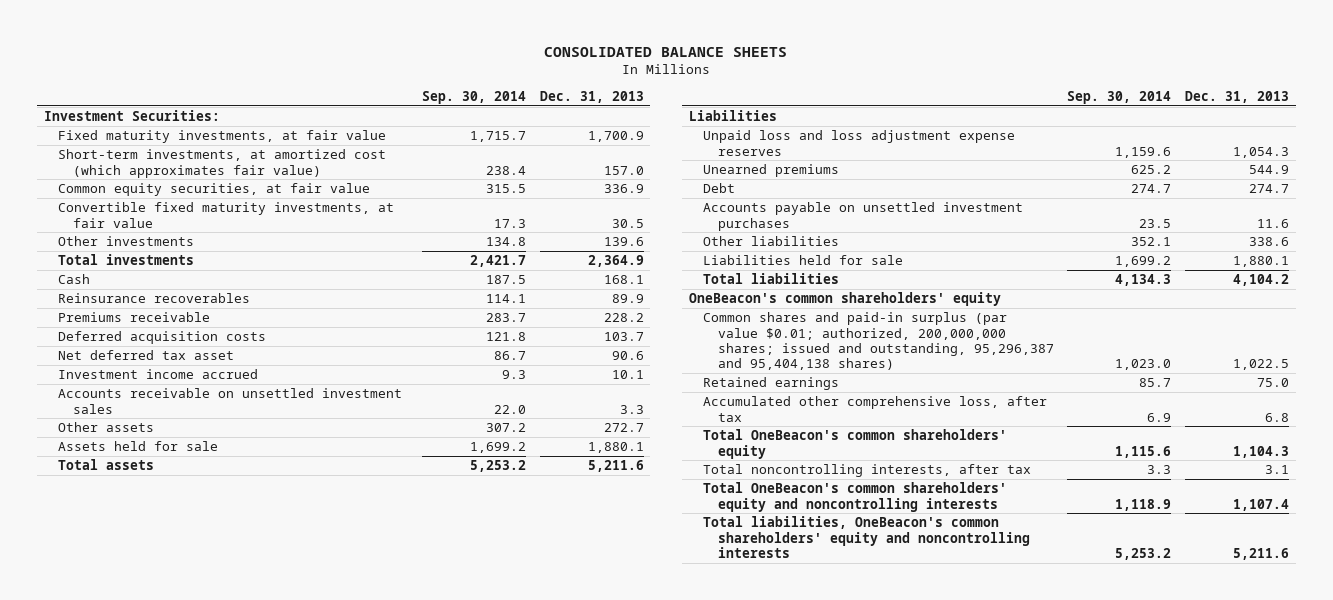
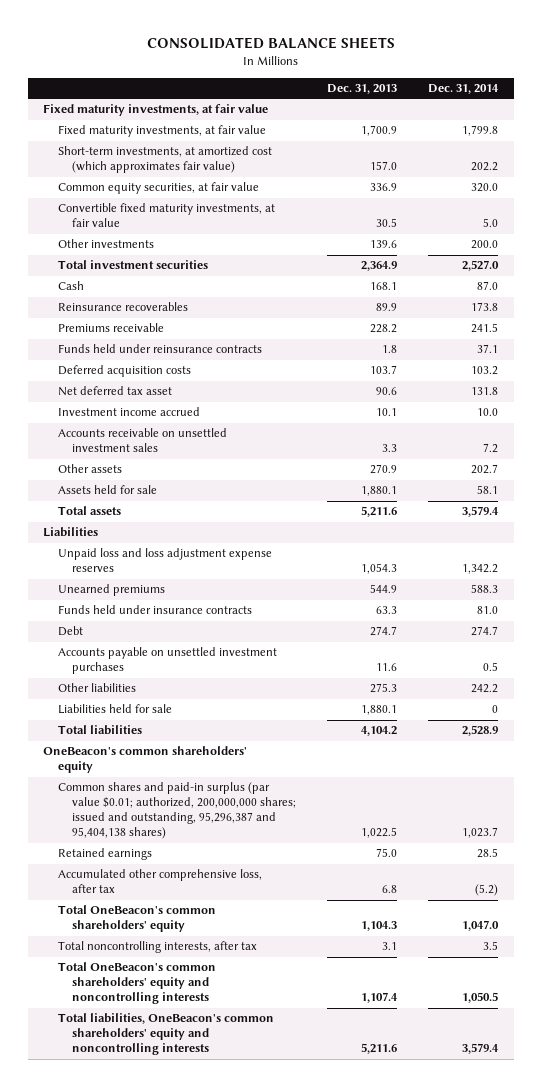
[422,90,527,104] Sep. 30, 2014 -> none
none -> [428,83,500,94] Dec. 31, 2014
[43,110,220,122] Investment Securities: -> [43,104,269,117] Fixed maturity investments, at fair value
[58,254,195,266] Total investments -> [57,260,208,270] Total investment securities
none -> [57,344,262,354] Funds held under reinsurance contracts
[603,423,644,433] 272.7 -> [370,464,398,475] 270.9
none -> [57,605,252,615] Funds held under insurance contracts
[1248,237,1289,247] 338.6 -> [370,683,398,694] 275.3

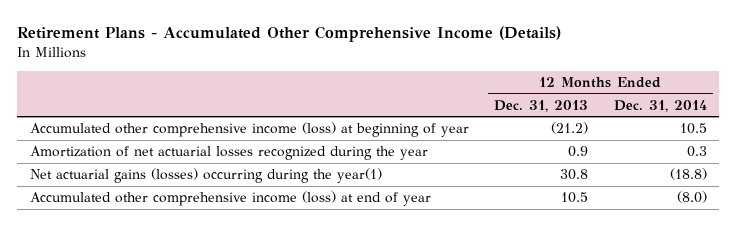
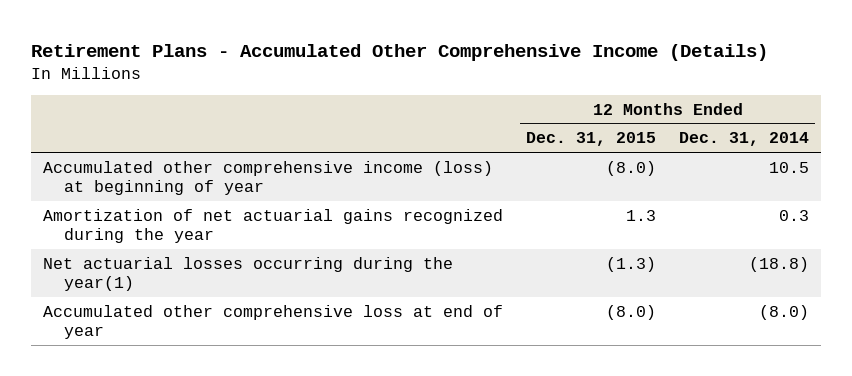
[494,99,589,112] Dec. 31, 2013 -> none
none -> [526,132,657,147] Dec. 31, 2015
[29,146,428,161] Amortization of net actuarial losses recognized during the year -> [42,208,503,244] Amortization of net actuarial gains recognized during the year
[29,168,382,184] Net actuarial gains (losses) occurring during the year(1) -> [42,256,453,292] Net actuarial losses occurring during the year(1)
[29,191,431,207] Accumulated other comprehensive income (loss) at end of year -> [42,304,503,340] Accumulated other comprehensive loss at end of year

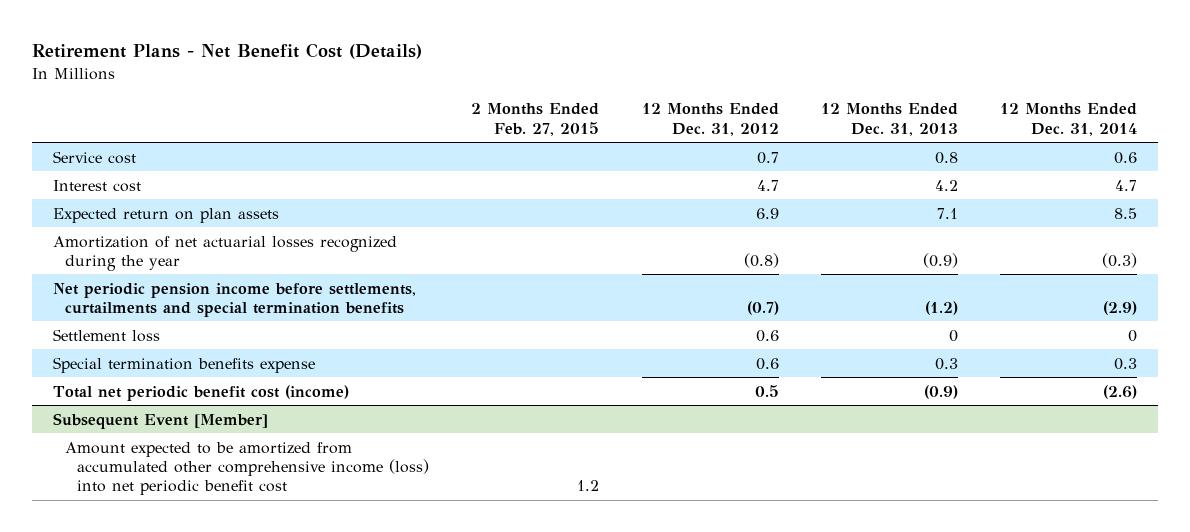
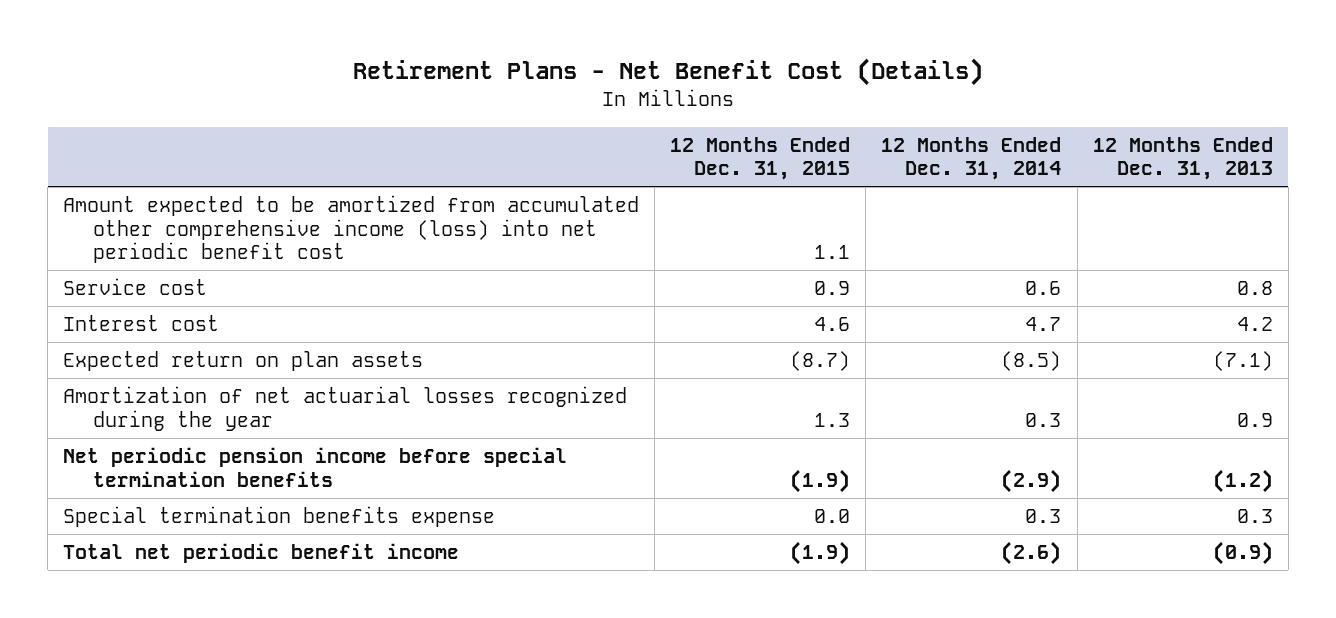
[471,103,600,136] 2 Months Ended Feb. 27, 2015 -> none
[641,103,779,136] 12 Months Ended Dec. 31, 2012 -> none
none -> [670,136,851,181] 12 Months Ended Dec. 31, 2015
none -> [63,195,640,264] Amount expected to be amortized from accumulated other comprehensive income (loss) into net periodic benefit cost
[53,328,161,342] Settlement loss -> none
[936,207,958,219] 7.1 -> [1212,351,1273,372] (7.1)
[1113,207,1137,219] 8.5 -> [1001,351,1062,372] (8.5)
[922,252,958,268] (0.9) -> [1236,412,1273,427] 0.9
[1101,252,1137,268] (0.3) -> [1025,412,1062,427] 0.3
[53,282,417,317] Net periodic pension income before settlements, curtailments and special termination benefits -> [63,447,568,487] Net periodic pension income before special termination benefits
[53,412,269,429] Subsequent Event [Member] -> none
[65,441,430,496] Amount expected to be amortized from accumulated other comprehensive income (loss) into net periodic benefit cost -> none
[53,384,350,401] Total net periodic benefit cost (income) -> [63,543,460,564] Total net periodic benefit income

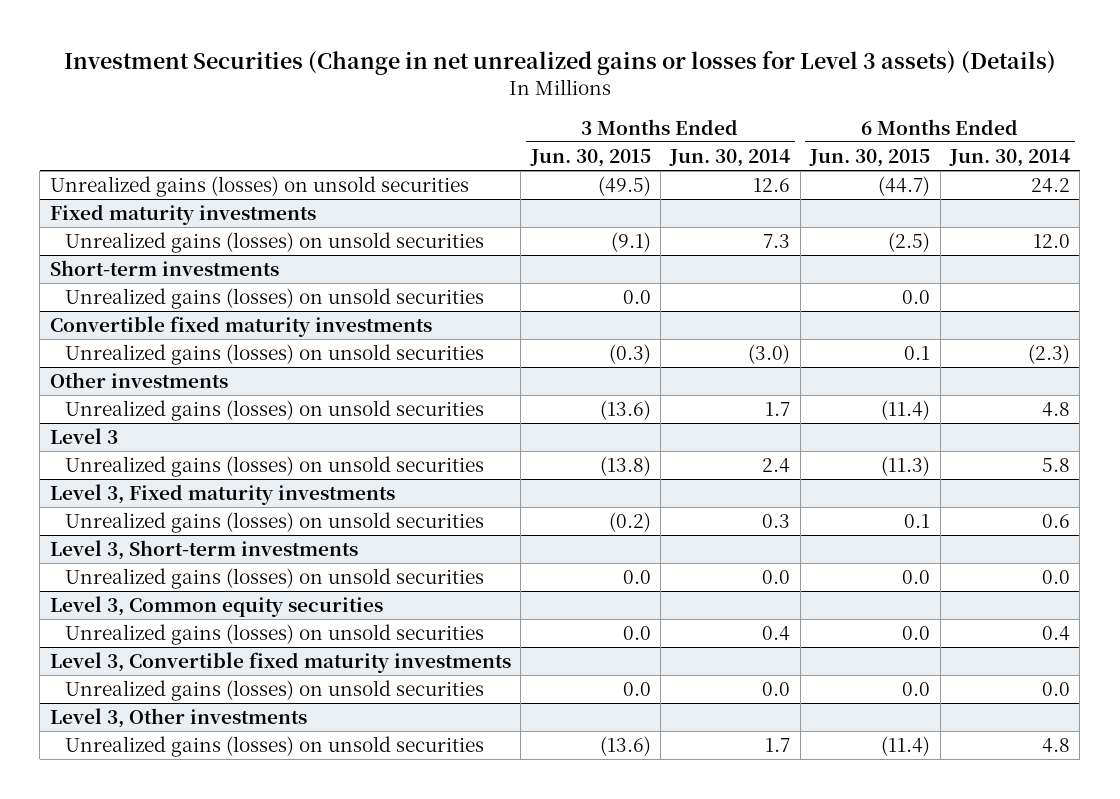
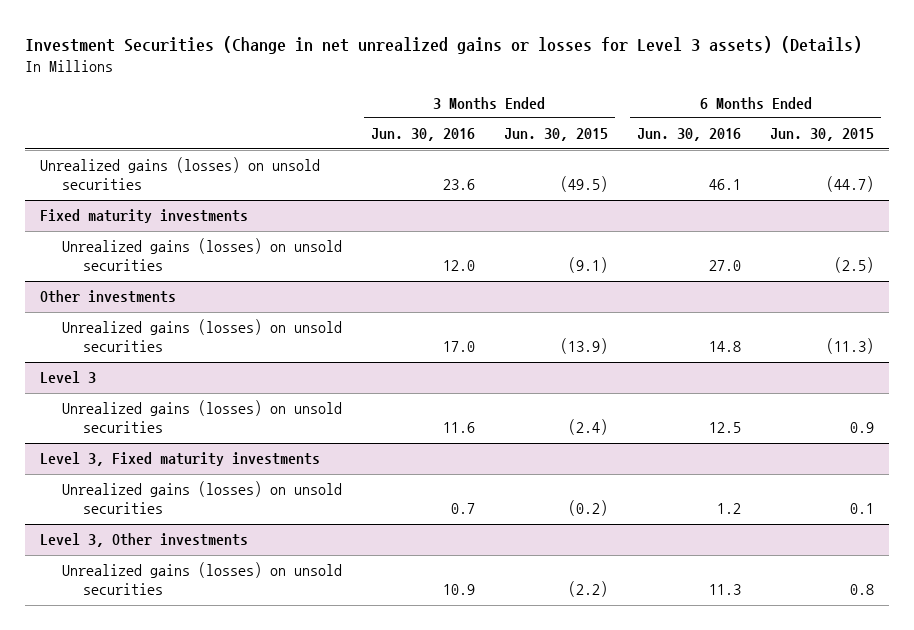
[669,148,791,167] Jun. 30, 2014 -> none
[948,148,1070,167] Jun. 30, 2014 -> none
none -> [370,128,475,142] Jun. 30, 2016
none -> [637,128,742,142] Jun. 30, 2016
[49,260,279,277] Short-term investments -> none
[64,288,484,310] Unrealized gains (losses) on unsold securities -> none
[49,316,432,338] Convertible fixed maturity investments -> none
[64,344,484,366] Unrealized gains (losses) on unsold securities -> none
[599,400,651,421] (13.6) -> [559,338,608,355] (13.9)
[881,400,931,421] (11.4) -> [826,338,875,355] (11.3)
[599,456,651,477] (13.8) -> [567,419,608,436] (2.4)
[881,456,931,477] (11.3) -> [850,422,875,434] 0.9
[49,540,358,561] Level 3, Short-term investments -> none
[64,568,484,590] Unrealized gains (losses) on unsold securities -> none
[49,596,383,618] Level 3, Common equity securities -> none
[64,624,484,646] Unrealized gains (losses) on unsold securities -> none
[49,652,511,674] Level 3, Convertible fixed maturity investments -> none
[64,680,484,702] Unrealized gains (losses) on unsold securities -> none
[599,736,651,757] (13.6) -> [567,581,608,598] (2.2)
[881,736,931,757] (11.4) -> [850,584,875,596] 0.8

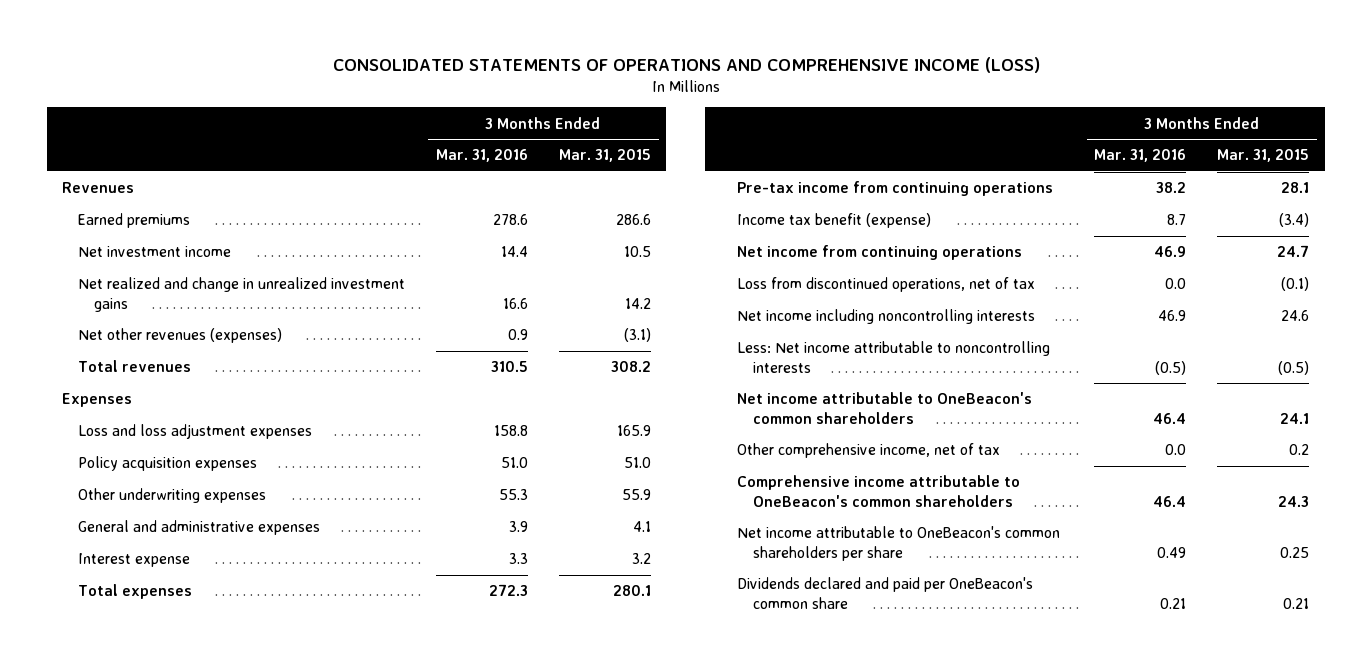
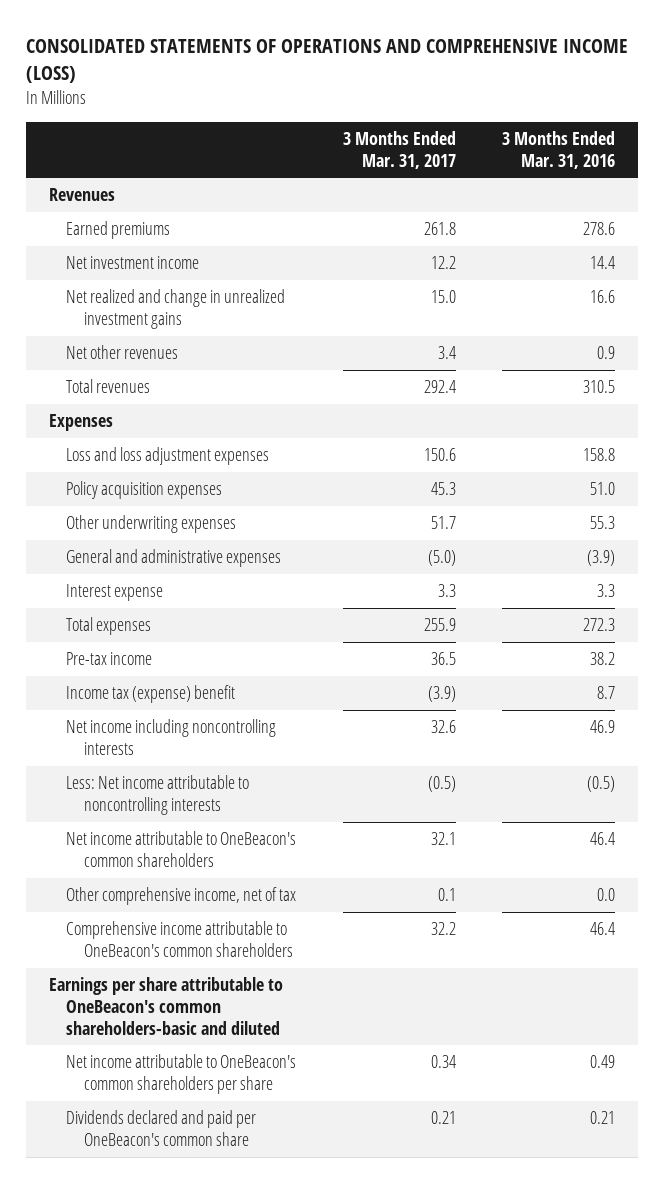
[558,149,651,163] Mar. 31, 2015 -> none
none -> [342,131,456,169] 3 Months Ended Mar. 31, 2017
[78,328,283,344] Net other revenues (expenses) -> [66,345,179,360] Net other revenues
[509,521,529,533] 3.9 -> [587,550,616,567] (3.9)
[736,245,1022,261] Net income from continuing operations -> none
[736,277,1035,293] Loss from discontinued operations, net of tax -> none
[736,181,1053,197] Pre-tax income from continuing operations -> [66,652,153,666] Pre-tax income
[736,213,931,229] Income tax benefit (expense) -> [66,685,236,704] Income tax (expense) benefit
none -> [48,977,283,1035] Earnings per share attributable to OneBeacon's common shareholders-basic and diluted

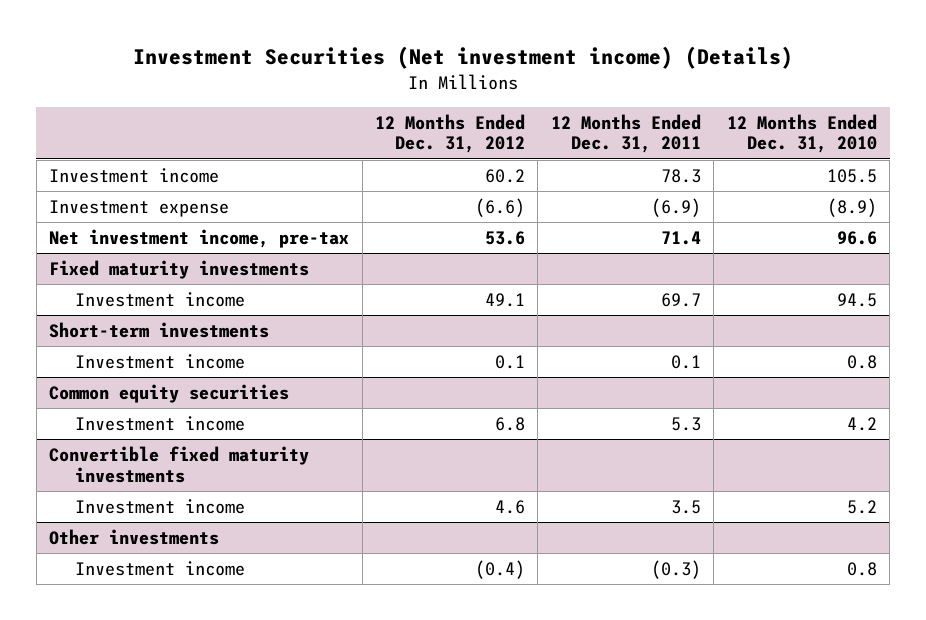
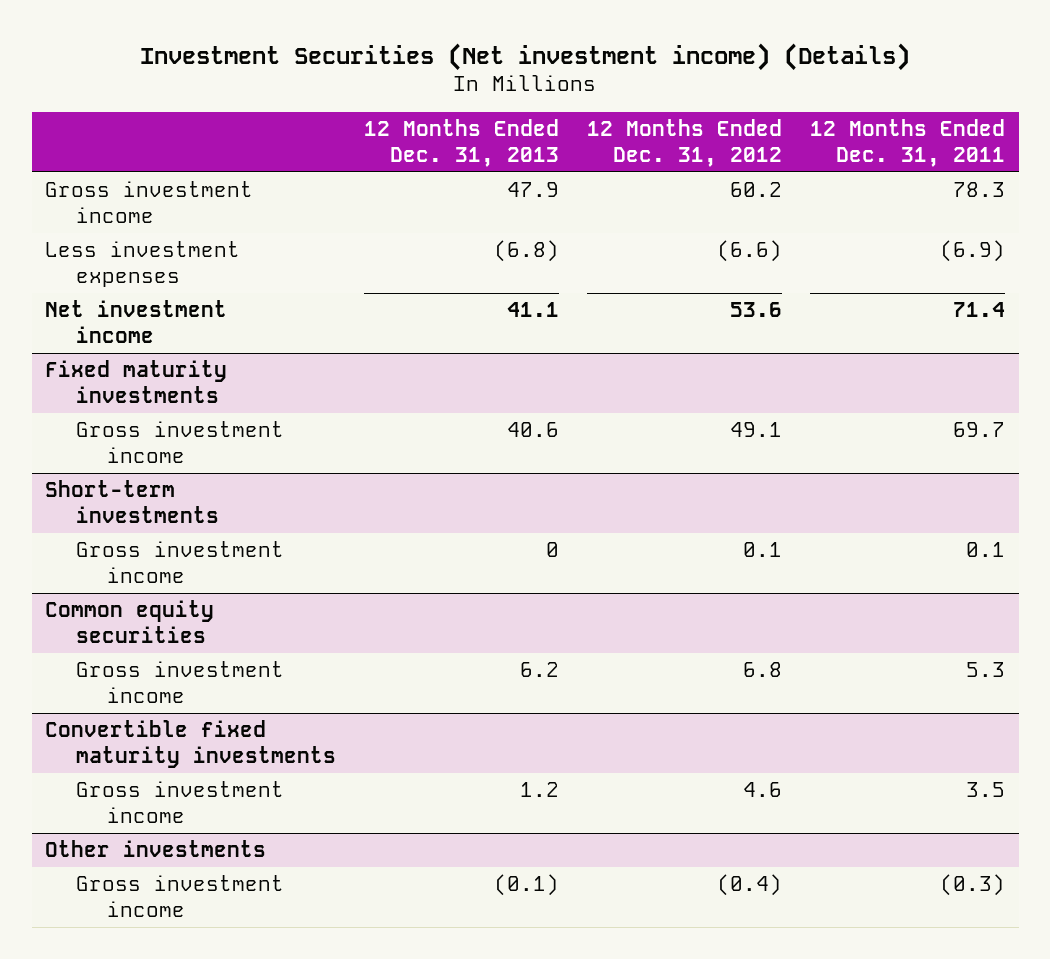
[726,113,877,154] 12 Months Ended Dec. 31, 2010 -> none
none -> [364,118,560,168] 12 Months Ended Dec. 31, 2013
[49,167,220,183] Investment income -> [45,180,254,224] Gross investment income
[49,199,230,217] Investment expense -> [45,240,241,288] Less investment expenses
[49,228,350,248] Net investment income, pre-tax -> [45,299,228,344] Net investment income
[75,291,246,307] Investment income -> [76,420,285,464] Gross investment income
[75,353,246,369] Investment income -> [76,540,285,584] Gross investment income
[75,415,246,431] Investment income -> [76,660,285,704] Gross investment income
[75,498,246,514] Investment income -> [76,780,285,824] Gross investment income
[75,560,246,576] Investment income -> [76,874,285,918] Gross investment income

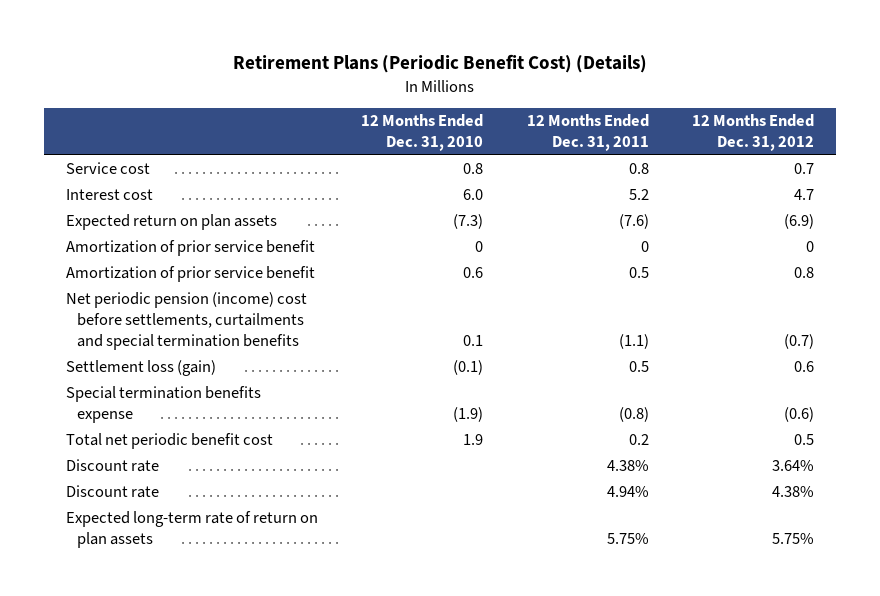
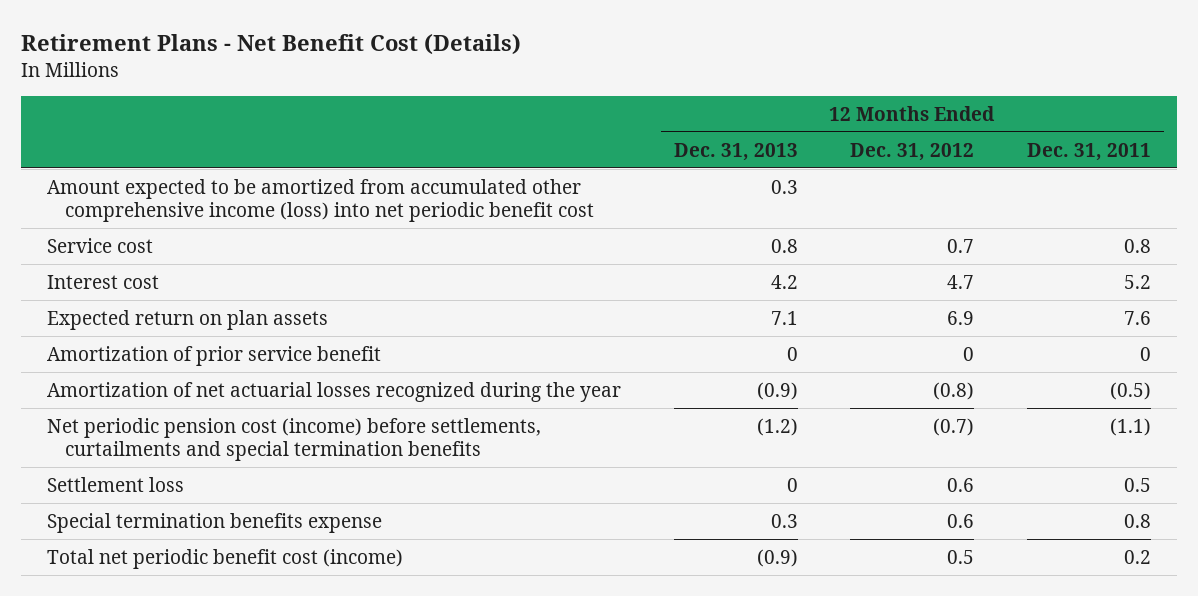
[232,54,647,74] Retirement Plans (Periodic Benefit Cost) (Details) -> [20,33,521,55] Retirement Plans - Net Benefit Cost (Details)
[361,114,484,152] 12 Months Ended Dec. 31, 2010 -> none
none -> [673,142,798,161] Dec. 31, 2013
none -> [47,178,595,222] Amount expected to be amortized from accumulated other comprehensive income (loss) into net periodic benefit cost
[618,214,649,230] (7.6) -> [1123,310,1151,325] 7.6
[783,214,814,230] (6.9) -> [947,310,975,325] 6.9
[65,266,315,283] Amortization of prior service benefit -> none
[65,459,159,473] Discount rate -> none
[65,485,159,499] Discount rate -> none
[65,511,318,549] Expected long-term rate of return on plan assets -> none
none -> [47,381,622,402] Amortization of net actuarial losses recognized during the year
[65,292,307,351] Net periodic pension (income) cost before settlements, curtailments and special termination benefits -> [47,417,542,461] Net periodic pension cost (income) before settlements, curtailments and special termination benefits
[65,360,216,377] Settlement loss (gain) -> [47,476,185,492] Settlement loss
[618,407,649,423] (0.8) -> [1123,513,1151,528] 0.8
[783,407,814,423] (0.6) -> [947,513,975,528] 0.6
[65,433,273,450] Total net periodic benefit cost -> [47,548,404,569] Total net periodic benefit cost (income)

